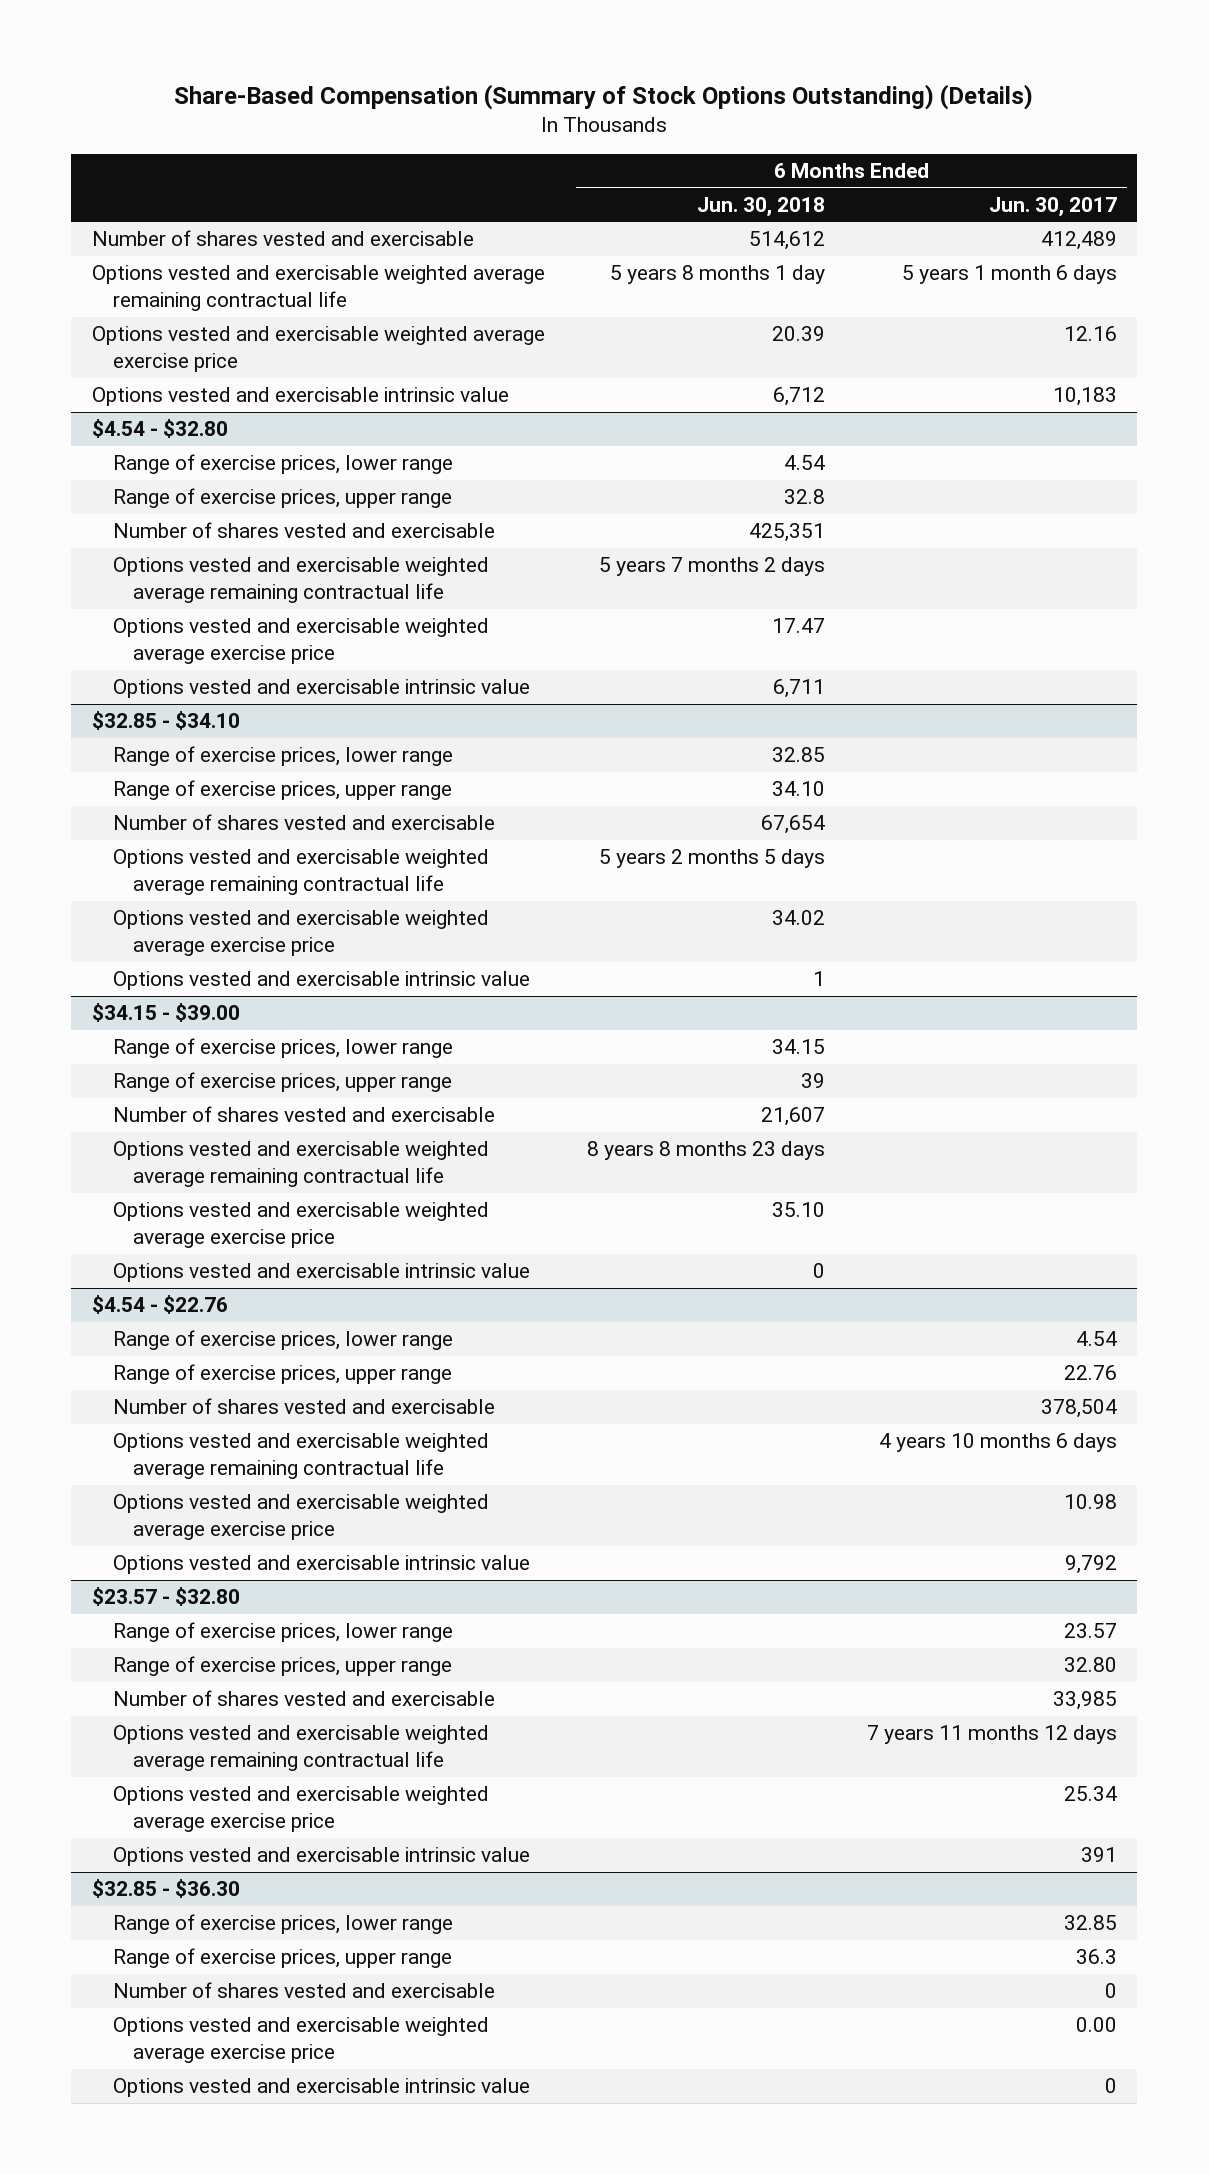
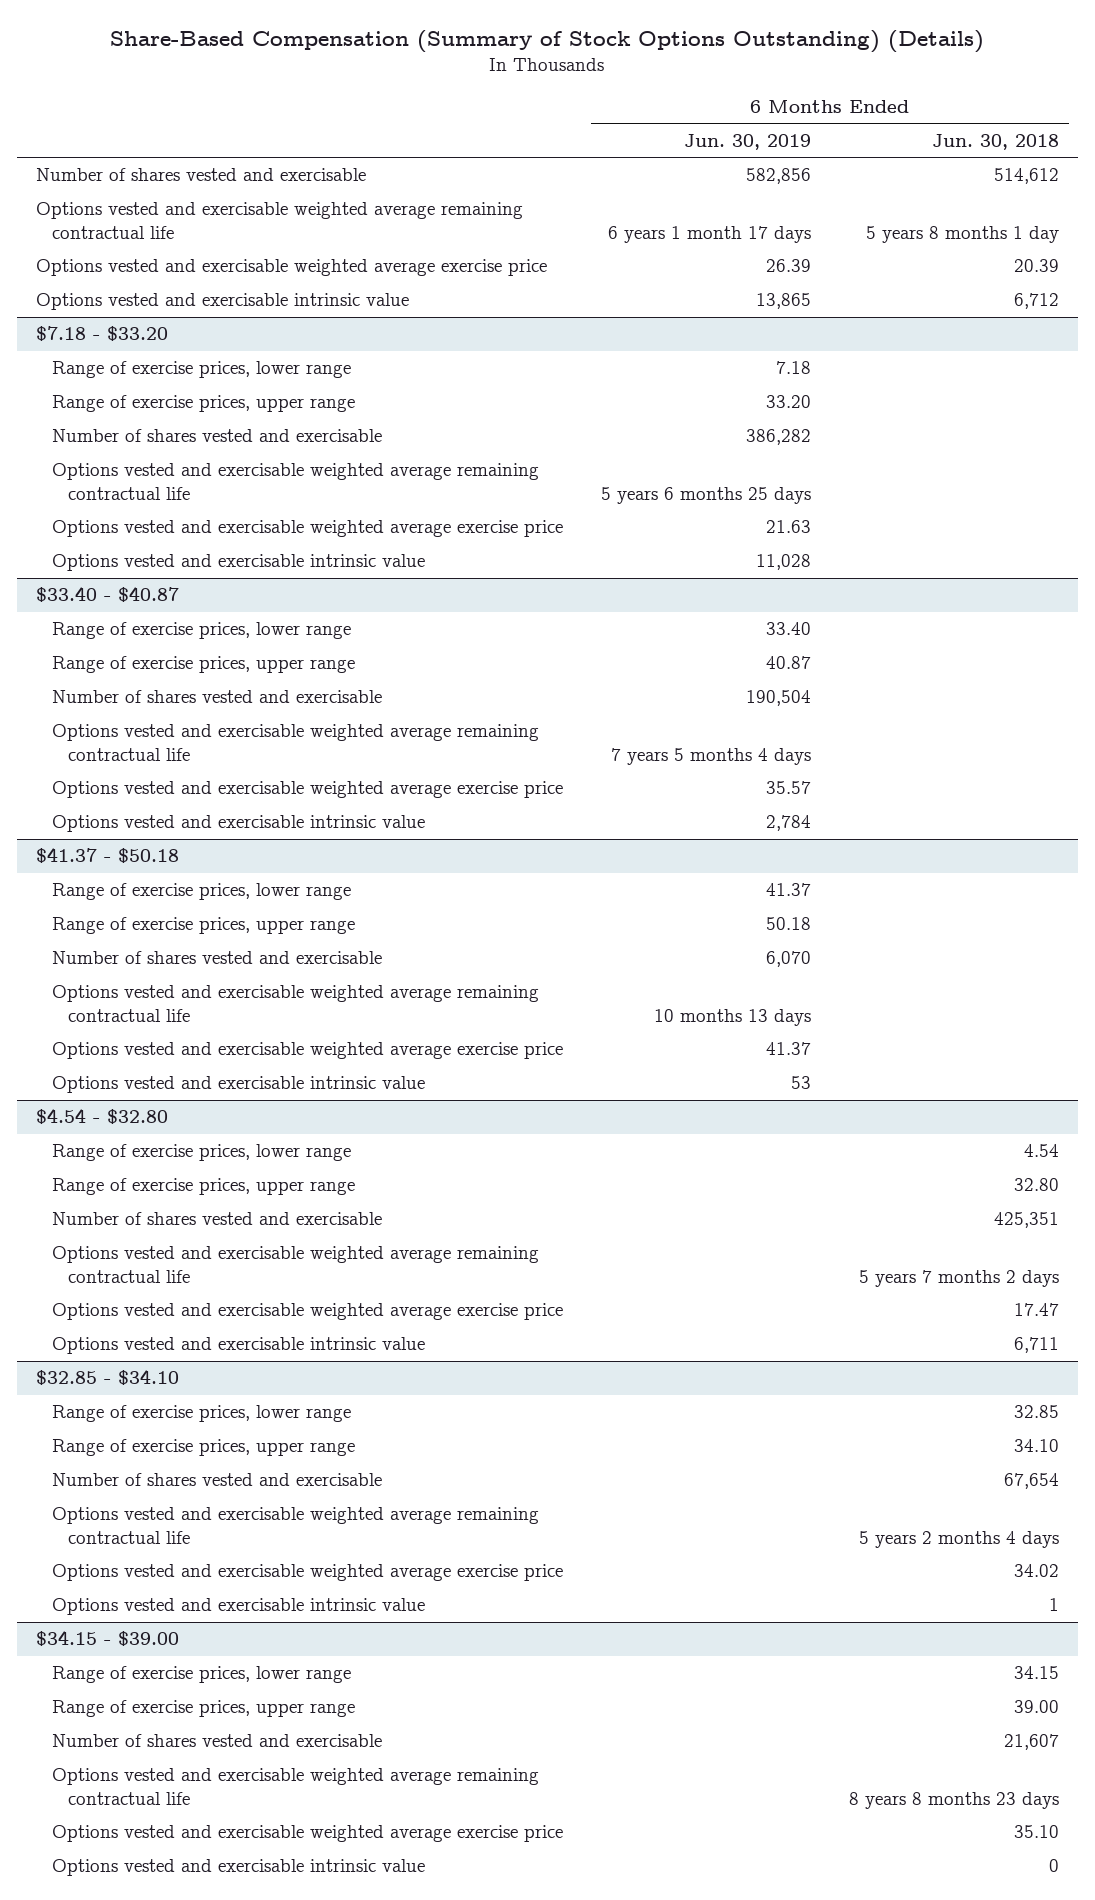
[988,196,1117,217] Jun. 30, 2017 -> none
none -> [683,134,811,151] Jun. 30, 2019
none -> [35,326,168,342] $7.18 - $33.20
none -> [51,361,351,379] Range of exercise prices, lower range
none -> [51,395,355,413] Range of exercise prices, upper range
none -> [51,429,382,443] Number of shares vested and exercisable
none -> [51,463,539,500] Options vested and exercisable weighted average remaining contractual life
none -> [51,520,563,538] Options vested and exercisable weighted average exercise price
none -> [51,554,425,572] Options vested and exercisable intrinsic value
none -> [35,586,179,603] $33.40 - $40.87
none -> [51,622,351,640] Range of exercise prices, lower range
none -> [51,656,355,674] Range of exercise prices, upper range
none -> [51,690,382,704] Number of shares vested and exercisable
none -> [51,724,539,761] Options vested and exercisable weighted average remaining contractual life
none -> [51,781,563,799] Options vested and exercisable weighted average exercise price
none -> [51,815,425,833] Options vested and exercisable intrinsic value
none -> [35,847,179,864] $41.37 - $50.18
none -> [51,883,351,901] Range of exercise prices, lower range
none -> [51,917,355,935] Range of exercise prices, upper range
none -> [51,951,382,965] Number of shares vested and exercisable
none -> [51,985,539,1022] Options vested and exercisable weighted average remaining contractual life
none -> [51,1042,563,1060] Options vested and exercisable weighted average exercise price
none -> [51,1076,425,1094] Options vested and exercisable intrinsic value
[783,489,825,505] 32.8 -> [1014,1178,1060,1192] 32.80
[598,849,825,869] 5 years 2 months 5 days -> [859,1530,1060,1548] 5 years 2 months 4 days
[800,1073,825,1089] 39 -> [1014,1700,1060,1714] 39.00
[92,1295,229,1315] $4.54 - $22.76 -> none
[112,1330,453,1351] Range of exercise prices, lower range -> none
[112,1364,452,1385] Range of exercise prices, upper range -> none
[112,1398,495,1415] Number of shares vested and exercisable -> none
[112,1433,489,1480] Options vested and exercisable weighted average remaining contractual life -> none
[112,1494,489,1541] Options vested and exercisable weighted average exercise price -> none
[112,1555,530,1575] Options vested and exercisable intrinsic value -> none
[92,1587,241,1607] $23.57 - $32.80 -> none
[112,1622,453,1643] Range of exercise prices, lower range -> none
[112,1656,452,1677] Range of exercise prices, upper range -> none
[112,1690,495,1707] Number of shares vested and exercisable -> none
[112,1725,489,1772] Options vested and exercisable weighted average remaining contractual life -> none
[112,1786,489,1833] Options vested and exercisable weighted average exercise price -> none
[112,1847,530,1867] Options vested and exercisable intrinsic value -> none
[92,1879,241,1899] $32.85 - $36.30 -> none
[112,1914,453,1935] Range of exercise prices, lower range -> none
[112,1948,452,1969] Range of exercise prices, upper range -> none
[112,1982,495,1999] Number of shares vested and exercisable -> none
[112,2017,489,2064] Options vested and exercisable weighted average exercise price -> none
[112,2078,530,2098] Options vested and exercisable intrinsic value -> none

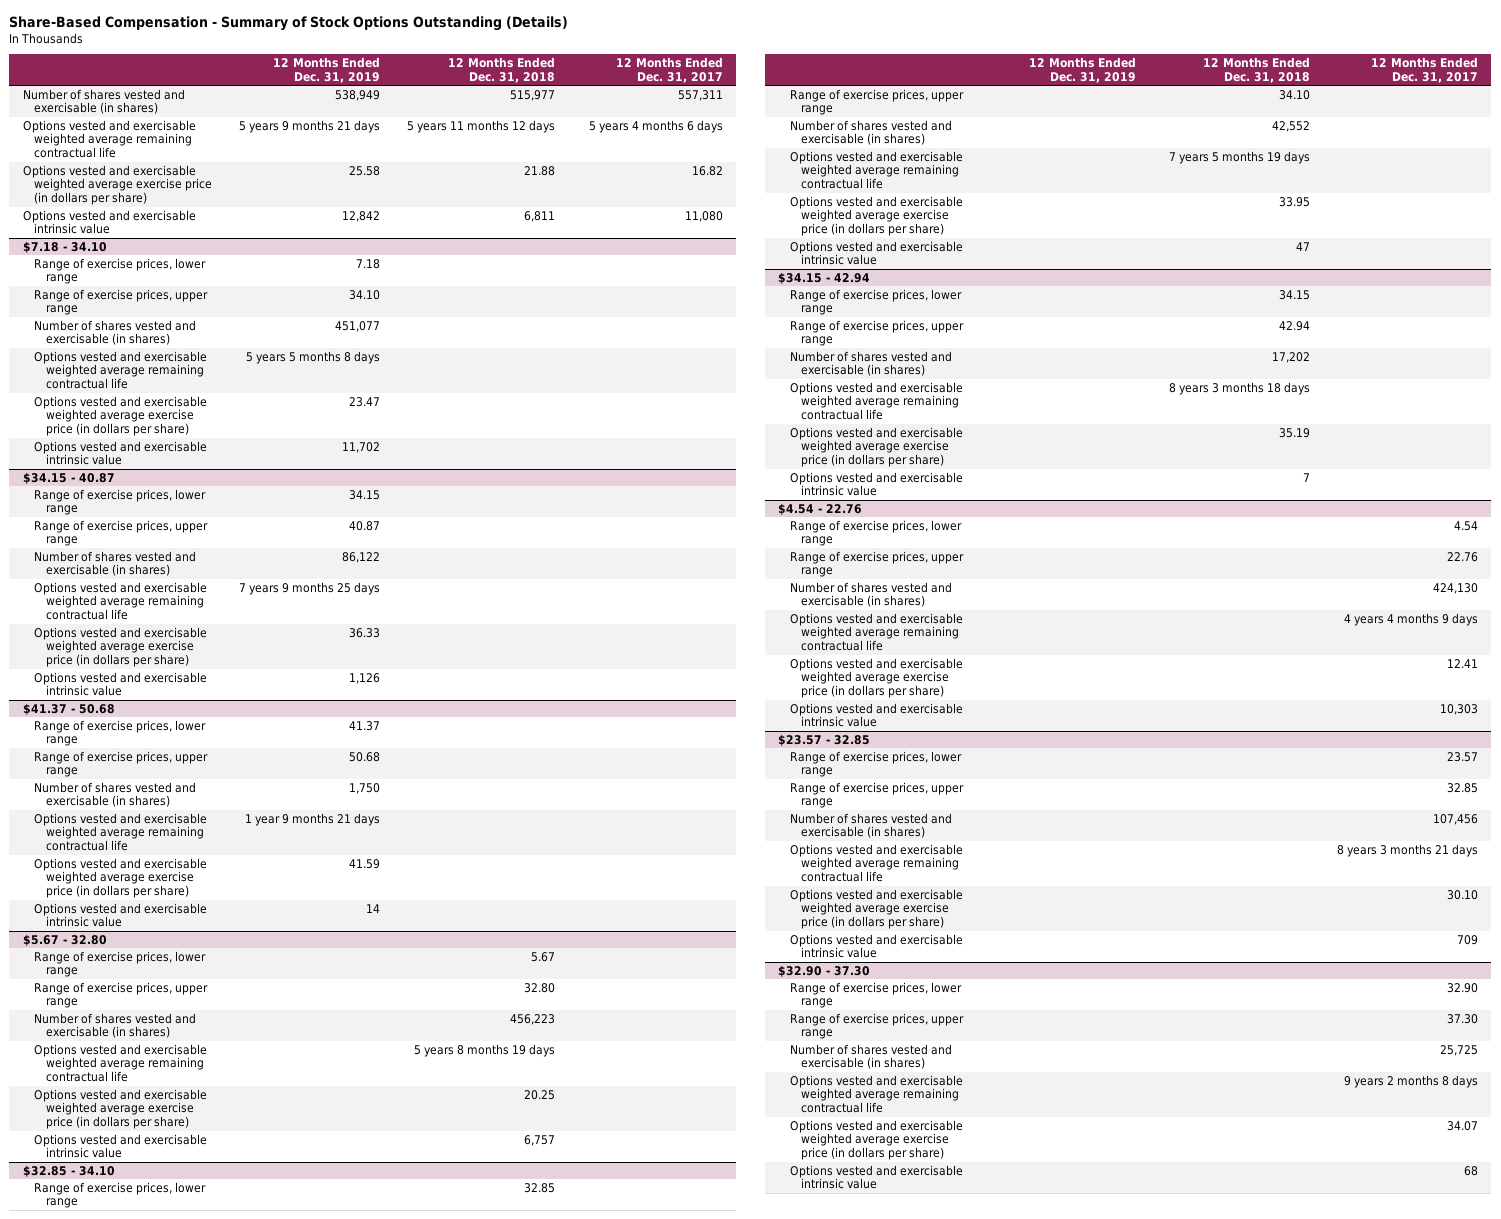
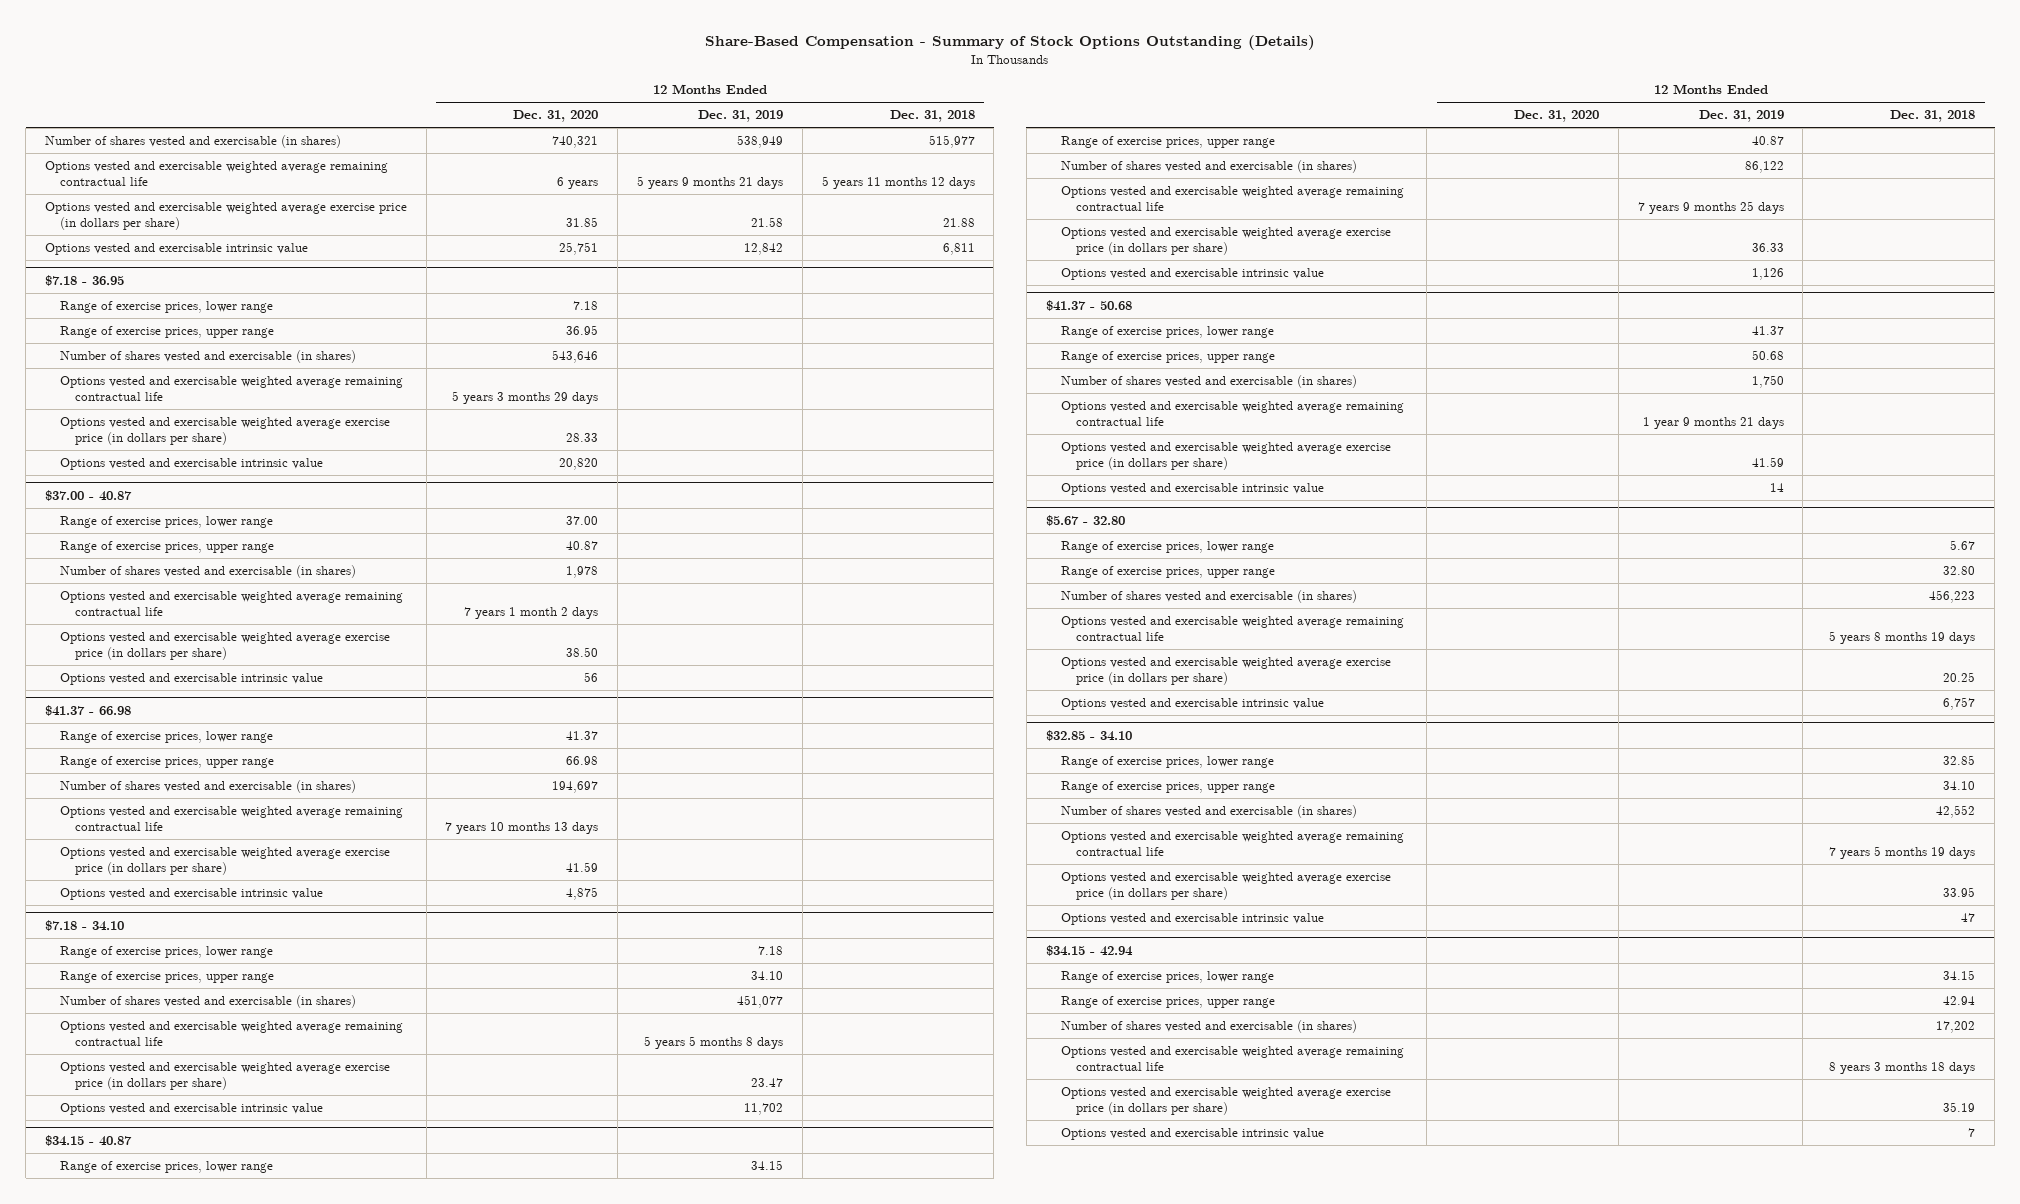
[615,56,723,83] 12 Months Ended Dec. 31, 2017 -> none
none -> [513,110,599,123] Dec. 31, 2020
[349,165,381,176] 25.58 -> [751,216,784,227] 21.58
none -> [44,274,124,286] $7.18 - 36.95
none -> [60,301,274,314] Range of exercise prices, lower range
none -> [60,326,275,339] Range of exercise prices, upper range
none -> [60,350,357,364] Number of shares vested and exercisable (in shares)
none -> [60,376,404,401] Options vested and exercisable weighted average remaining contractual life
none -> [60,417,391,445] Options vested and exercisable weighted average exercise price (in dollars per share)
none -> [60,458,324,471] Options vested and exercisable intrinsic value
none -> [44,489,132,501] $37.00 - 40.87
none -> [60,516,274,529] Range of exercise prices, lower range
none -> [60,541,275,554] Range of exercise prices, upper range
none -> [60,565,357,579] Number of shares vested and exercisable (in shares)
none -> [60,591,404,616] Options vested and exercisable weighted average remaining contractual life
none -> [60,632,391,660] Options vested and exercisable weighted average exercise price (in dollars per share)
none -> [60,673,324,686] Options vested and exercisable intrinsic value
none -> [44,704,131,716] $41.37 - 66.98
none -> [60,731,274,744] Range of exercise prices, lower range
none -> [60,756,275,769] Range of exercise prices, upper range
none -> [60,780,357,794] Number of shares vested and exercisable (in shares)
none -> [60,806,404,831] Options vested and exercisable weighted average remaining contractual life
none -> [60,847,391,875] Options vested and exercisable weighted average exercise price (in dollars per share)
none -> [60,888,324,901] Options vested and exercisable intrinsic value
[778,502,863,515] $4.54 - 22.76 -> none
[789,519,962,547] Range of exercise prices, lower range -> none
[789,550,964,578] Range of exercise prices, upper range -> none
[789,581,952,608] Number of shares vested and exercisable (in shares) -> none
[789,612,963,652] Options vested and exercisable weighted average remaining contractual life -> none
[789,657,963,699] Options vested and exercisable weighted average exercise price (in dollars per share) -> none
[789,702,963,728] Options vested and exercisable intrinsic value -> none
[778,733,871,746] $23.57 - 32.85 -> none
[789,750,962,778] Range of exercise prices, lower range -> none
[789,781,964,809] Range of exercise prices, upper range -> none
[789,812,952,839] Number of shares vested and exercisable (in shares) -> none
[789,843,963,883] Options vested and exercisable weighted average remaining contractual life -> none
[789,888,963,930] Options vested and exercisable weighted average exercise price (in dollars per share) -> none
[789,933,963,959] Options vested and exercisable intrinsic value -> none
[778,964,871,977] $32.90 - 37.30 -> none
[789,981,962,1009] Range of exercise prices, lower range -> none
[789,1012,964,1040] Range of exercise prices, upper range -> none
[789,1043,952,1070] Number of shares vested and exercisable (in shares) -> none
[789,1074,963,1114] Options vested and exercisable weighted average remaining contractual life -> none
[789,1119,963,1161] Options vested and exercisable weighted average exercise price (in dollars per share) -> none
[789,1164,963,1190] Options vested and exercisable intrinsic value -> none

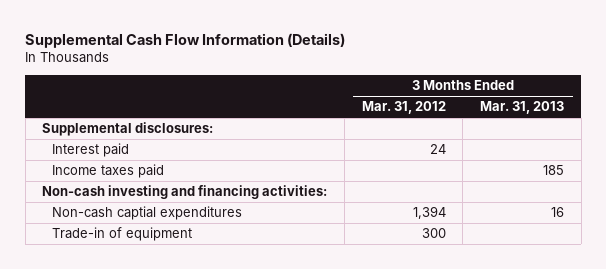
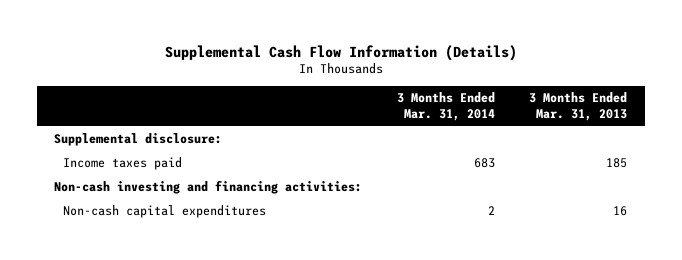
[361,101,446,115] Mar. 31, 2012 -> none
none -> [396,92,495,122] 3 Months Ended Mar. 31, 2014
[52,143,130,158] Interest paid -> none
[42,122,214,137] Supplemental disclosures: -> [54,133,223,147] Supplemental disclosure:
[52,227,193,242] Trade-in of equipment -> none
[52,206,243,221] Non-cash captial expenditures -> [63,205,267,219] Non-cash capital expenditures

